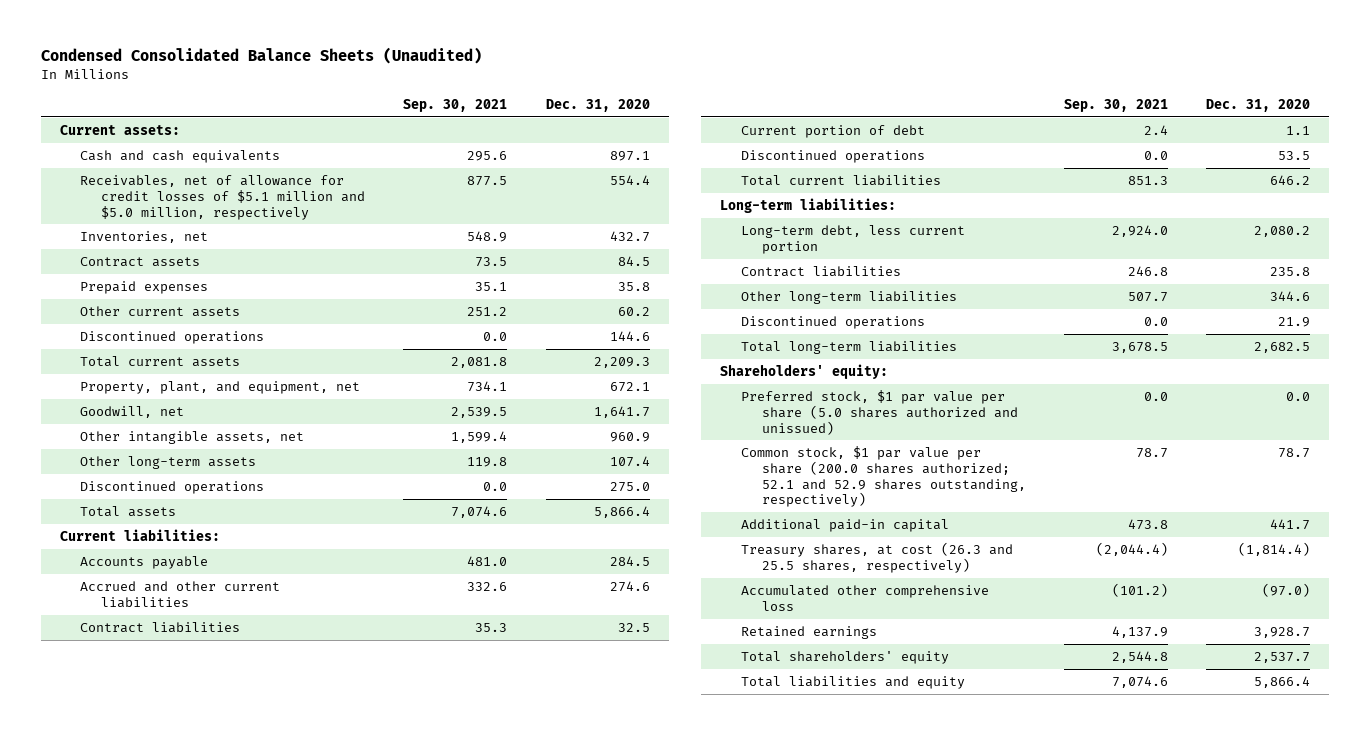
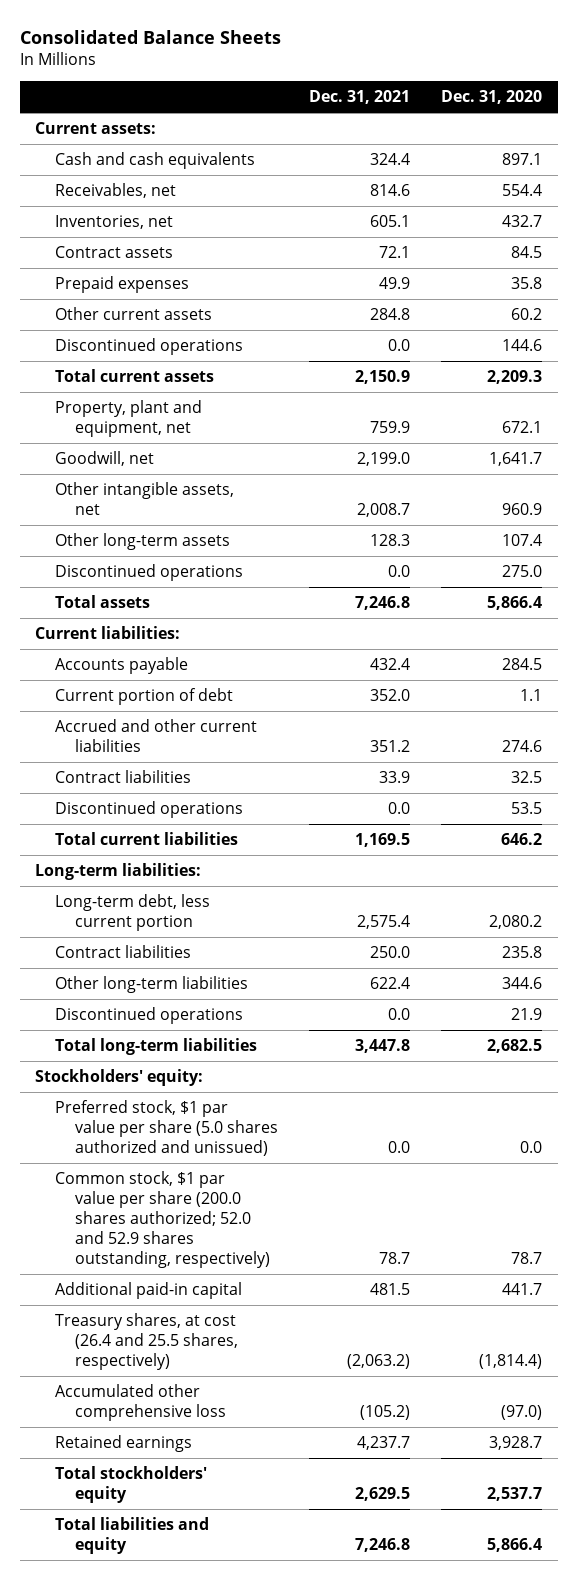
[40,47,482,65] Condensed Consolidated Balance Sheets (Unaudited) -> [19,30,281,45] Consolidated Balance Sheets
[403,98,508,112] Sep. 30, 2021 -> none
none -> [309,89,411,104] Dec. 31, 2021
[80,174,366,220] Receivables, net of allowance for credit losses of $5.1 million and $5.0 million, respectively -> [55,183,177,199] Receivables, net
[80,380,361,394] Property, plant, and equipment, net -> [55,400,203,438] Property, plant and equipment, net
[741,124,926,138] Current portion of debt -> [55,688,234,706] Current portion of debt
[720,363,889,379] Shareholders' equity: -> [35,1069,204,1087] Stockholders' equity:
[741,445,1026,508] Common stock, $1 par value per share (200.0 shares authorized; 52.1 and 52.9 shares outstanding, respectively) -> [55,1171,271,1268] Common stock, $1 par value per share (200.0 shares authorized; 52.0 and 52.9 shares outstanding, respectively)
[741,541,1014,573] Treasury shares, at cost (26.3 and 25.5 shares, respectively) -> [55,1313,239,1371] Treasury shares, at cost (26.4 and 25.5 shares, respectively)
[741,650,950,664] Total shareholders' equity -> [55,1466,208,1504] Total stockholders' equity

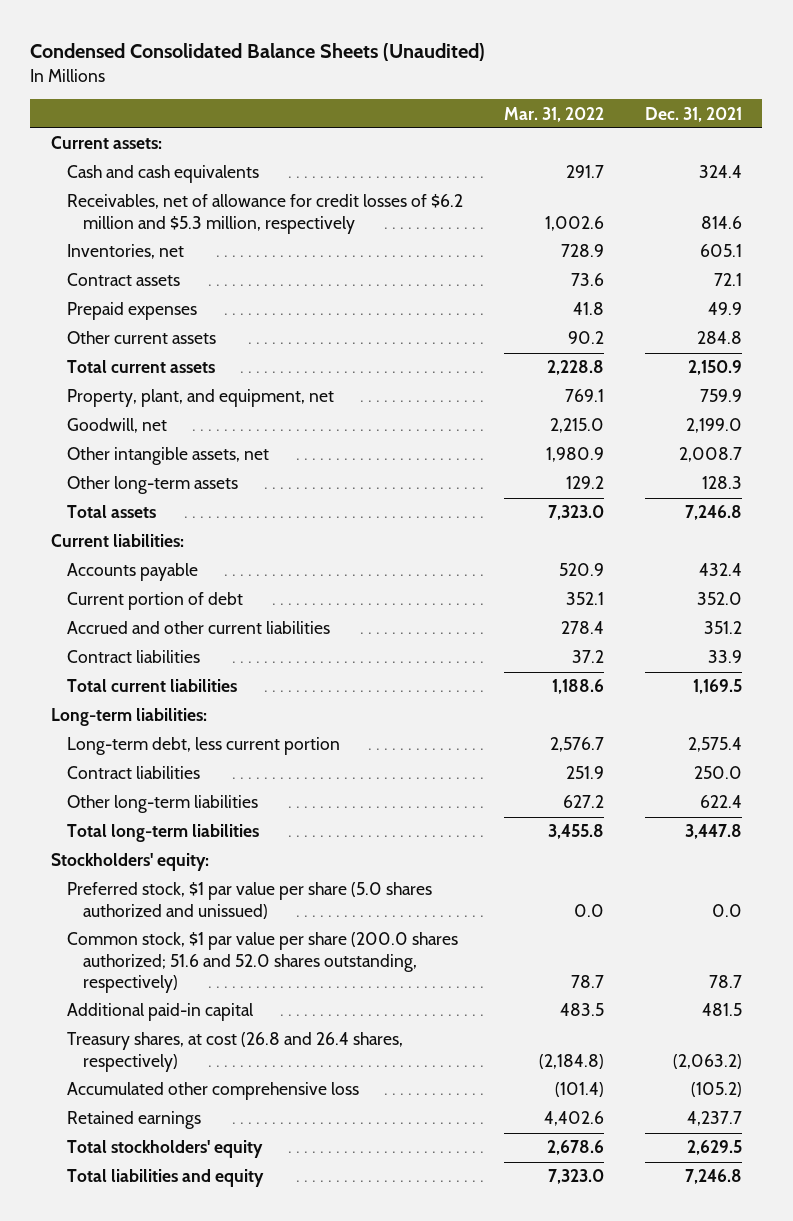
[19,30,281,45] Consolidated Balance Sheets -> [30,42,486,61] Condensed Consolidated Balance Sheets (Unaudited)
[441,89,543,104] Dec. 31, 2020 -> none
none -> [503,106,604,122] Mar. 31, 2022
[55,183,177,199] Receivables, net -> [67,194,464,234] Receivables, net of allowance for credit losses of $6.2 million and $5.3 million, respectively
[55,338,244,356] Discontinued operations -> none
[55,400,203,438] Property, plant and equipment, net -> [67,389,335,408] Property, plant, and equipment, net
[55,564,244,582] Discontinued operations -> none
[55,801,244,819] Discontinued operations -> none
[55,1007,244,1025] Discontinued operations -> none
[55,1171,271,1268] Common stock, $1 par value per share (200.0 shares authorized; 52.0 and 52.9 shares outstanding, respectively) -> [67,932,459,994] Common stock, $1 par value per share (200.0 shares authorized; 51.6 and 52.0 shares outstanding, respectively)
[55,1313,239,1371] Treasury shares, at cost (26.4 and 25.5 shares, respectively) -> [67,1032,404,1072] Treasury shares, at cost (26.8 and 26.4 shares, respectively)

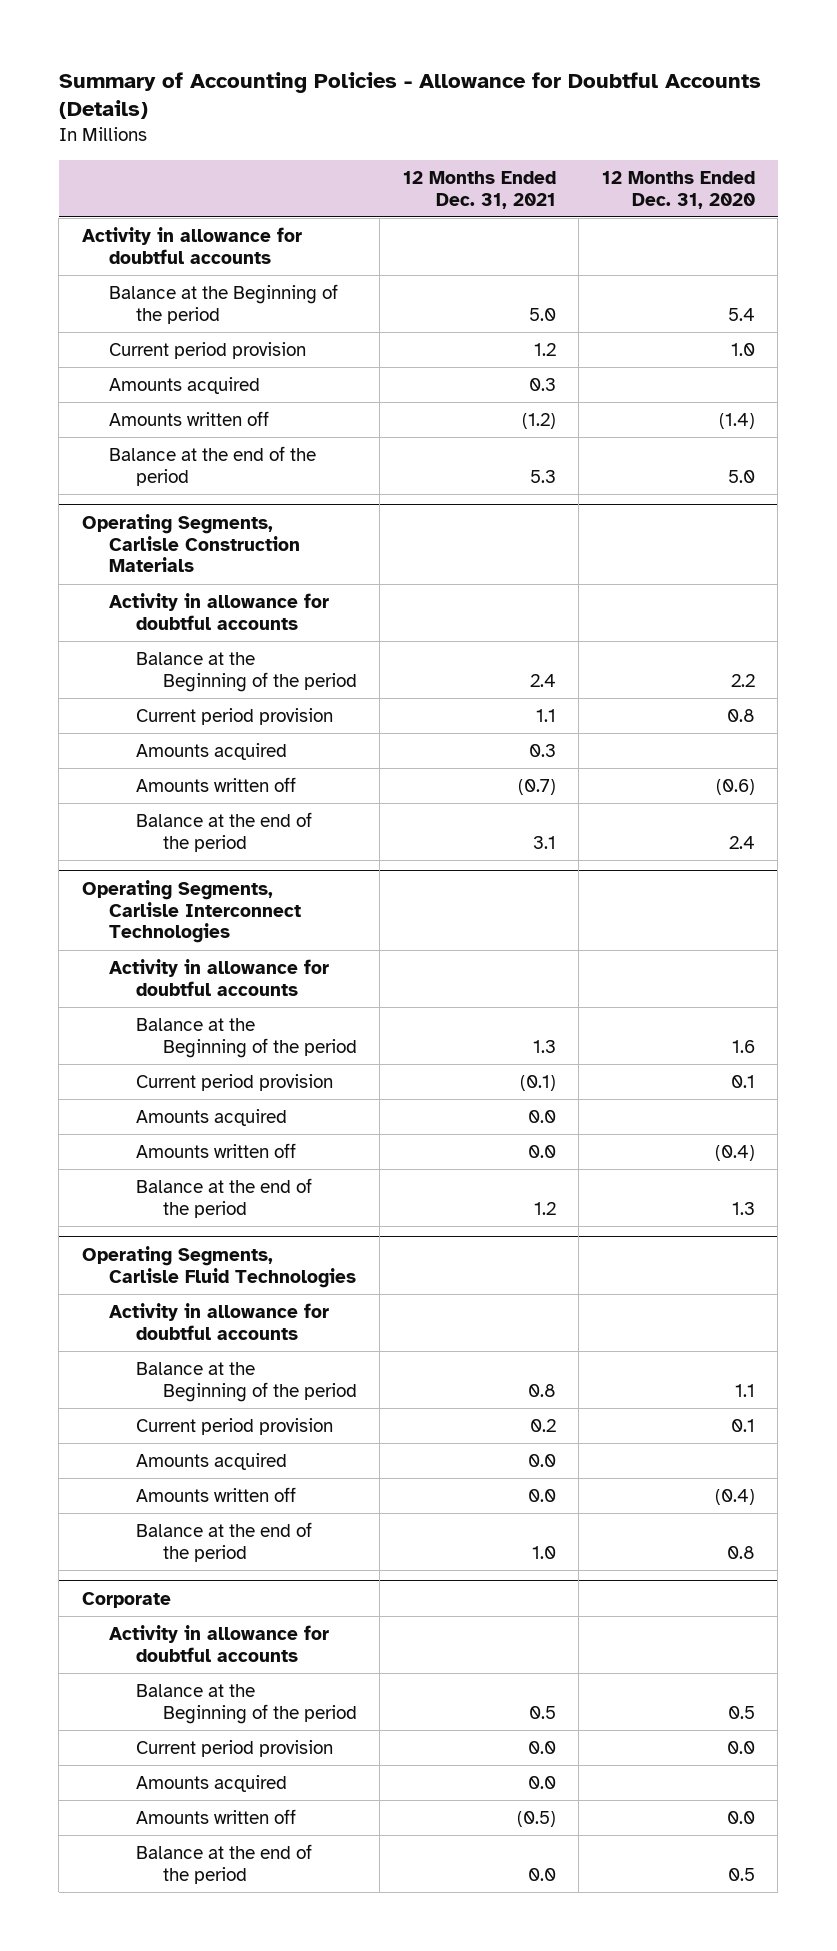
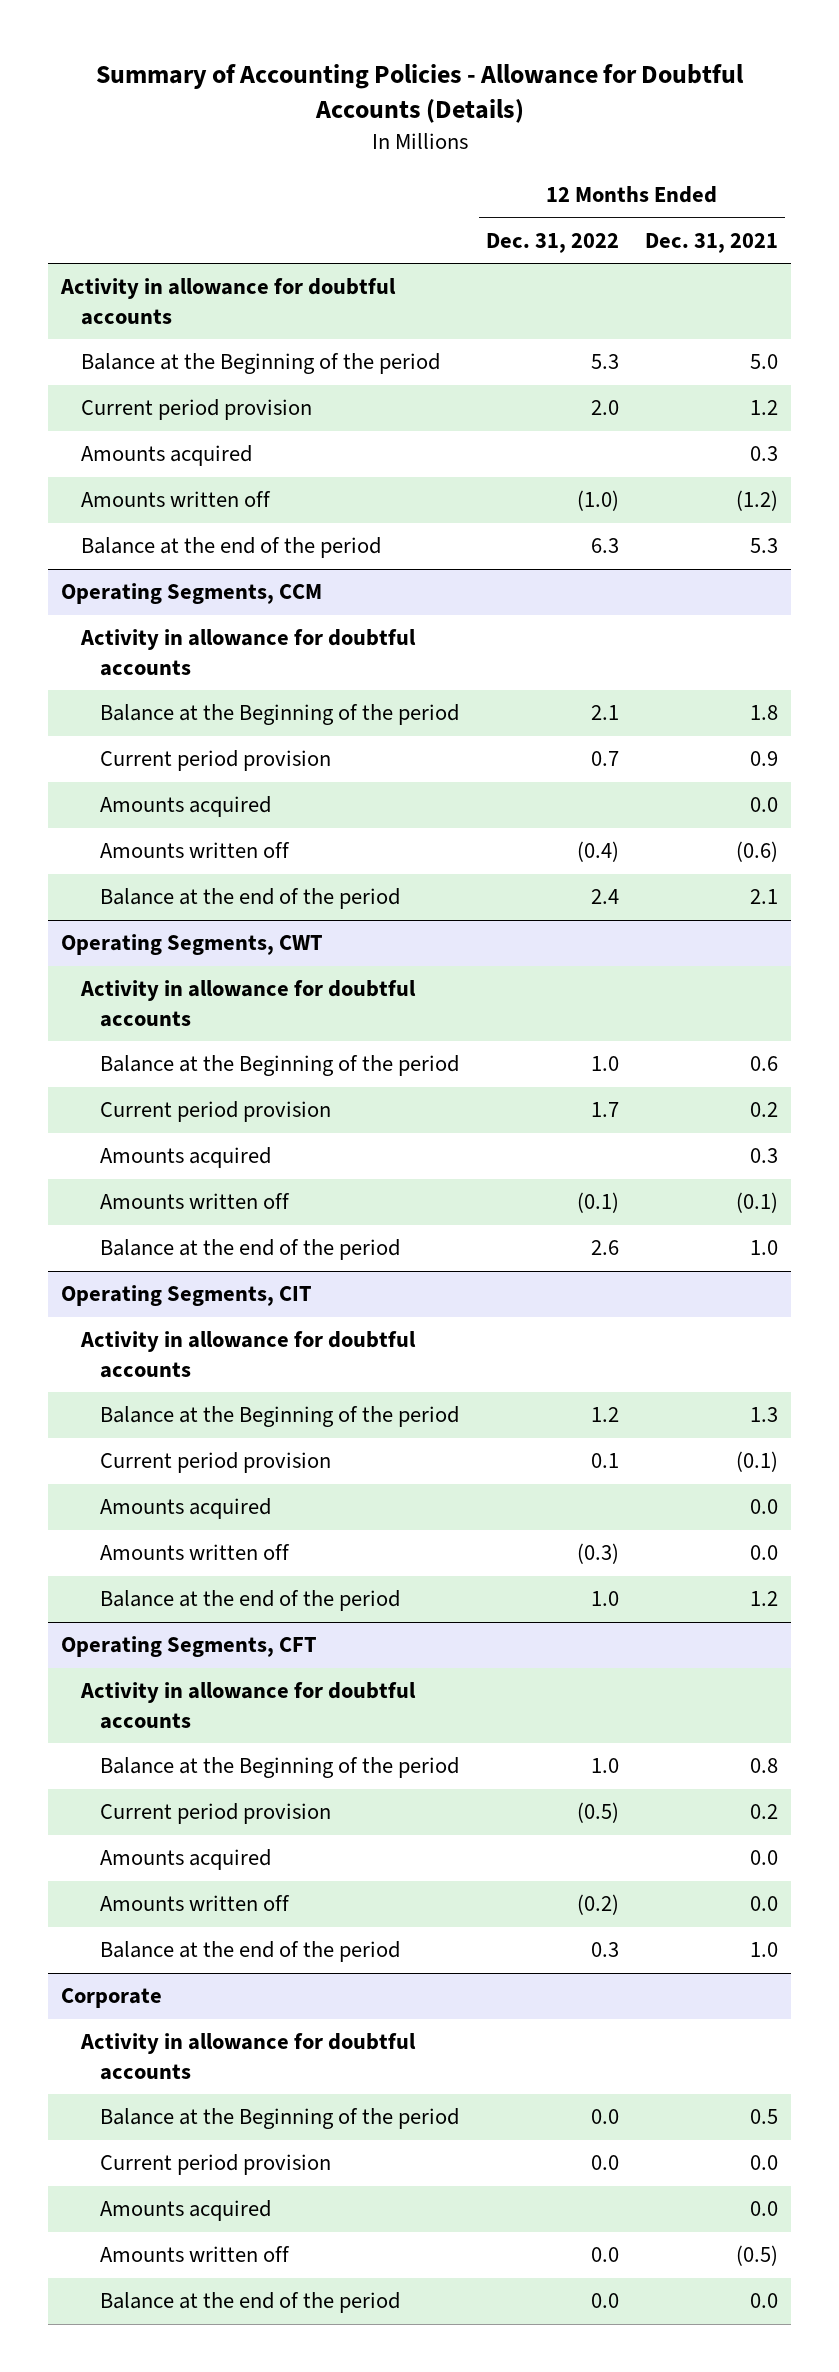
[601,170,755,209] 12 Months Ended Dec. 31, 2020 -> none
none -> [485,232,619,253] Dec. 31, 2022
[81,513,300,573] Operating Segments, Carlisle Construction Materials -> none
none -> [61,583,323,605] Operating Segments, CCM
[529,673,556,687] 2.4 -> [750,705,779,721] 1.8
[535,708,556,722] 1.1 -> [750,751,779,767] 0.9
none -> [100,796,272,818] Amounts acquired
none -> [100,842,291,859] Amounts written off
none -> [100,888,401,910] Balance at the end of the period
none -> [61,934,324,956] Operating Segments, CWT
none -> [79,980,416,1027] Activity in allowance for doubtful accounts
none -> [100,1055,460,1077] Balance at the Beginning of the period
none -> [100,1101,332,1123] Current period provision
[81,879,301,944] Operating Segments, Carlisle Interconnect Technologies -> none
[517,778,556,795] (0.7) -> [736,1192,779,1214] (0.1)
[532,835,556,849] 3.1 -> [750,1240,779,1256] 1.0
none -> [61,1285,313,1307] Operating Segments, CIT
[81,1245,356,1288] Operating Segments, Carlisle Fluid Technologies -> none
none -> [61,1636,318,1658] Operating Segments, CFT

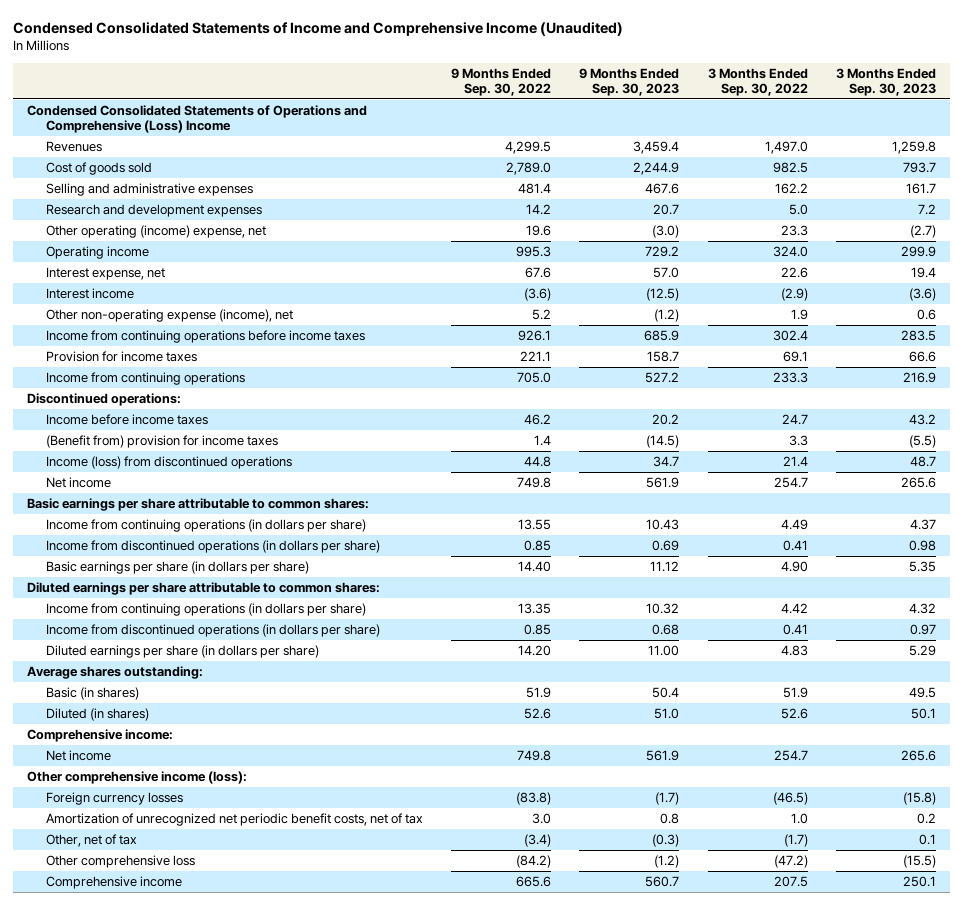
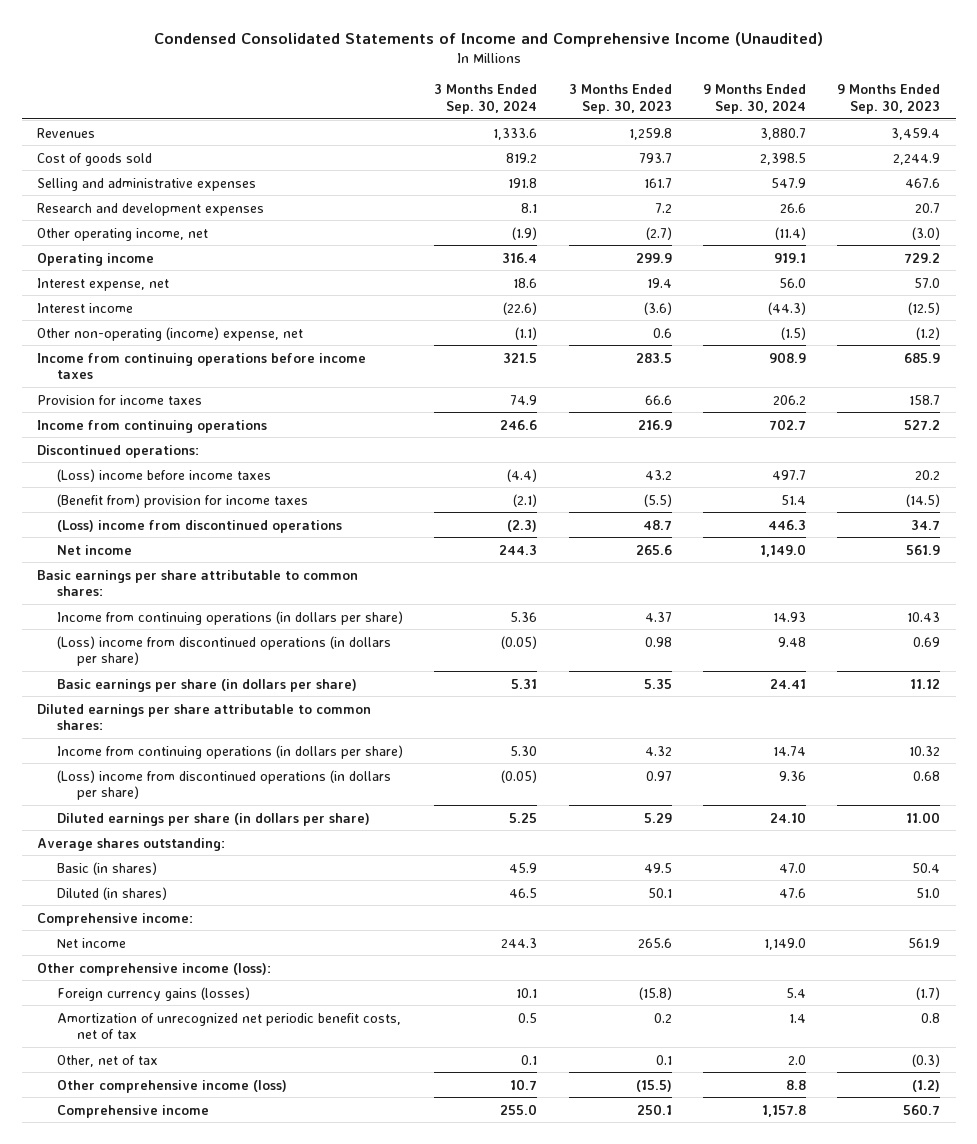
[450,67,551,96] 9 Months Ended Sep. 30, 2022 -> none
[707,67,808,96] 3 Months Ended Sep. 30, 2022 -> none
none -> [434,84,538,114] 3 Months Ended Sep. 30, 2024
none -> [702,84,806,114] 9 Months Ended Sep. 30, 2024
[26,105,367,134] Condensed Consolidated Statements of Operations and Comprehensive (Loss) Income -> none
[45,225,266,239] Other operating (income) expense, net -> [37,227,209,241] Other operating income, net
[45,309,293,323] Other non-operating expense (income), net -> [37,326,304,341] Other non-operating (income) expense, net
[45,414,208,426] Income before income taxes -> [57,468,272,482] (Loss) income before income taxes
[45,456,292,470] Income (loss) from discontinued operations -> [57,519,343,533] (Loss) income from discontinued operations
[45,540,380,554] Income from discontinued operations (in dollars per share) -> [57,635,392,667] (Loss) income from discontinued operations (in dollars per share)
[45,624,380,638] Income from discontinued operations (in dollars per share) -> [57,769,392,801] (Loss) income from discontinued operations (in dollars per share)
[45,792,183,806] Foreign currency losses -> [57,986,251,1001] Foreign currency gains (losses)
[45,855,195,869] Other comprehensive loss -> [57,1079,288,1093] Other comprehensive income (loss)

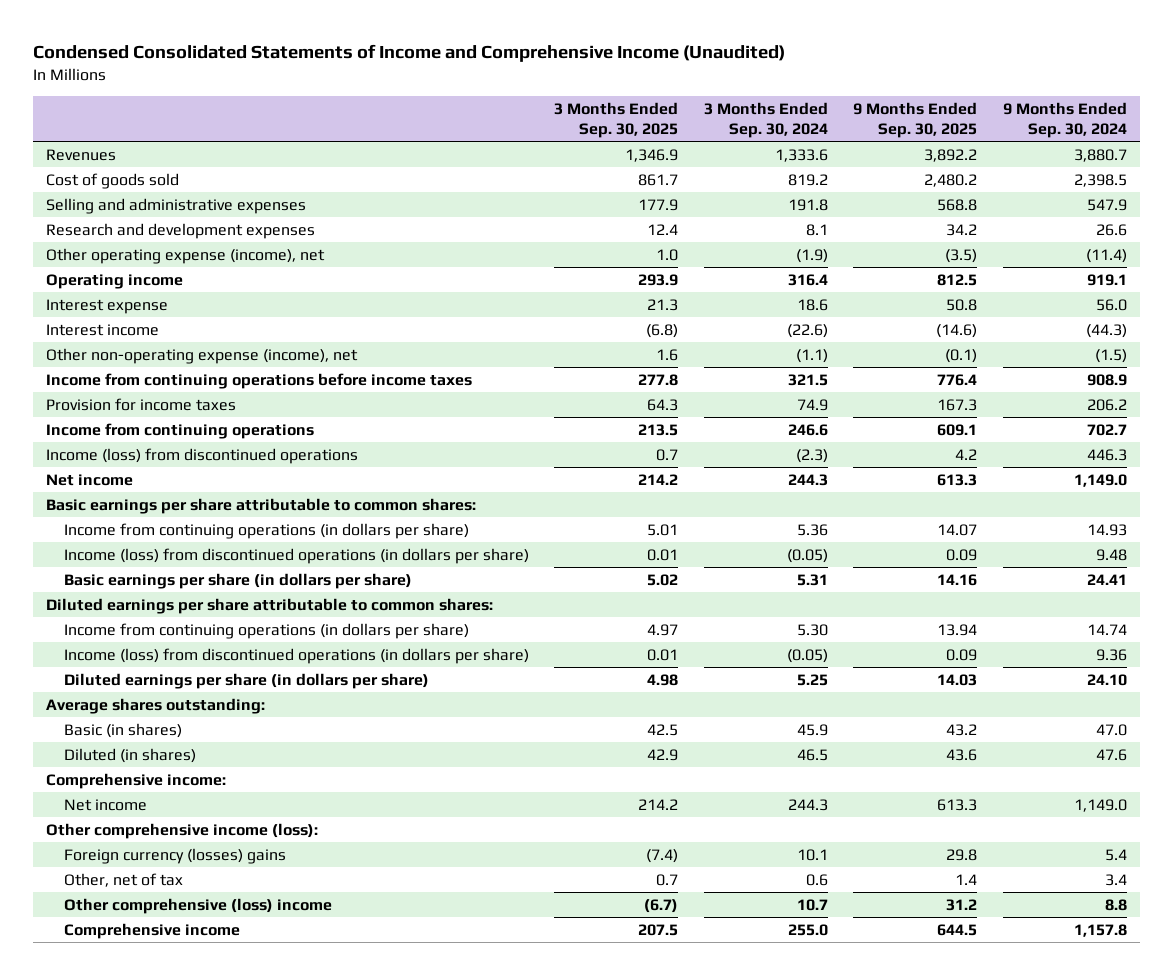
[568,84,672,114] 3 Months Ended Sep. 30, 2023 -> none
[837,84,941,114] 9 Months Ended Sep. 30, 2023 -> none
none -> [554,102,679,138] 3 Months Ended Sep. 30, 2025
none -> [853,102,978,138] 9 Months Ended Sep. 30, 2025
[37,227,209,241] Other operating income, net -> [46,247,326,264] Other operating expense (income), net
[37,277,170,291] Interest expense, net -> [46,298,169,314] Interest expense
[37,326,304,341] Other non-operating (income) expense, net -> [46,347,359,364] Other non-operating expense (income), net
[37,444,200,458] Discontinued operations: -> none
[57,468,272,482] (Loss) income before income taxes -> none
[57,493,309,508] (Benefit from) provision for income taxes -> none
[57,519,343,533] (Loss) income from discontinued operations -> [46,447,359,464] Income (loss) from discontinued operations
[57,635,392,667] (Loss) income from discontinued operations (in dollars per share) -> [63,547,529,564] Income (loss) from discontinued operations (in dollars per share)
[57,769,392,801] (Loss) income from discontinued operations (in dollars per share) -> [63,647,529,664] Income (loss) from discontinued operations (in dollars per share)
[57,1012,402,1040] Amortization of unrecognized net periodic benefit costs, net of tax -> none
[57,986,251,1001] Foreign currency gains (losses) -> [63,847,286,864] Foreign currency (losses) gains
[521,1054,538,1065] 0.1 -> [805,873,828,886] 0.6
[787,1054,806,1065] 2.0 -> [1105,873,1128,886] 3.4
[57,1079,288,1093] Other comprehensive income (loss) -> [63,897,332,914] Other comprehensive (loss) income

